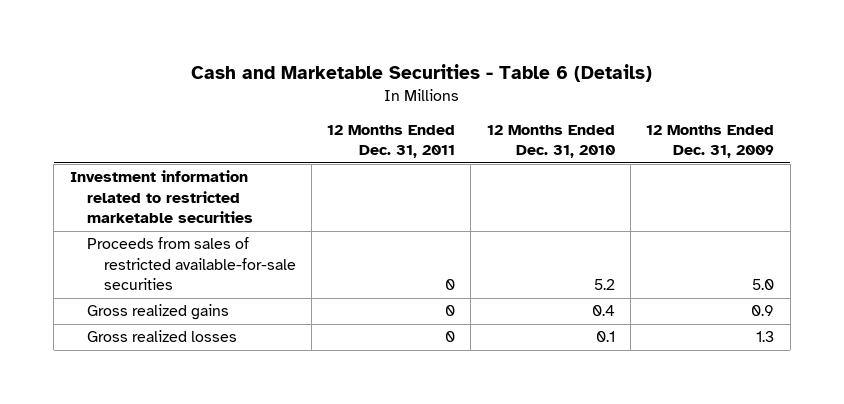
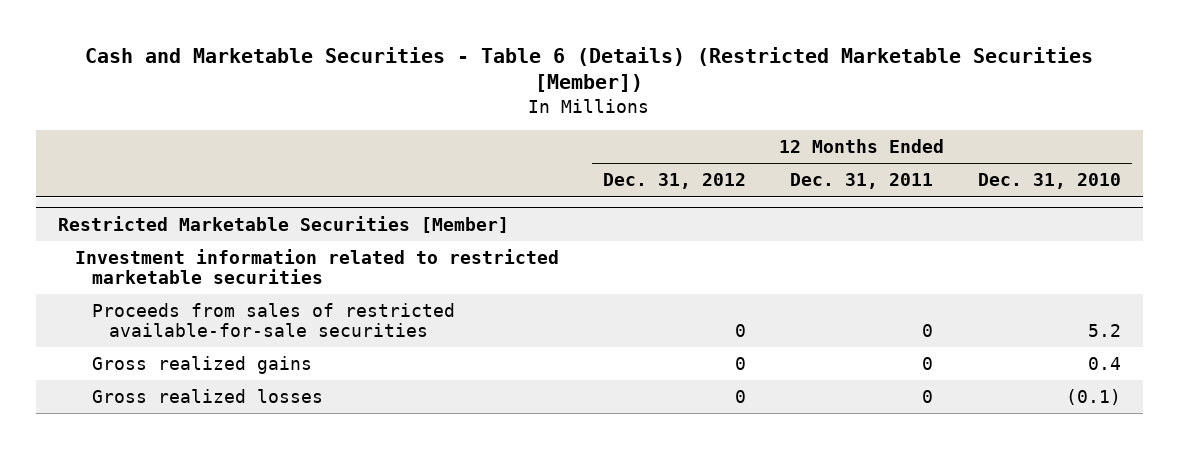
[191,63,653,82] Cash and Marketable Securities - Table 6 (Details) -> [85,46,1094,93] Cash and Marketable Securities - Table 6 (Details) (Restricted Marketable Securities [Member])
[646,125,775,159] 12 Months Ended Dec. 31, 2009 -> none
none -> [603,173,747,190] Dec. 31, 2012
none -> [57,215,509,233] Restricted Marketable Securities [Member]
[595,331,615,343] 0.1 -> [1065,389,1121,406] (0.1)

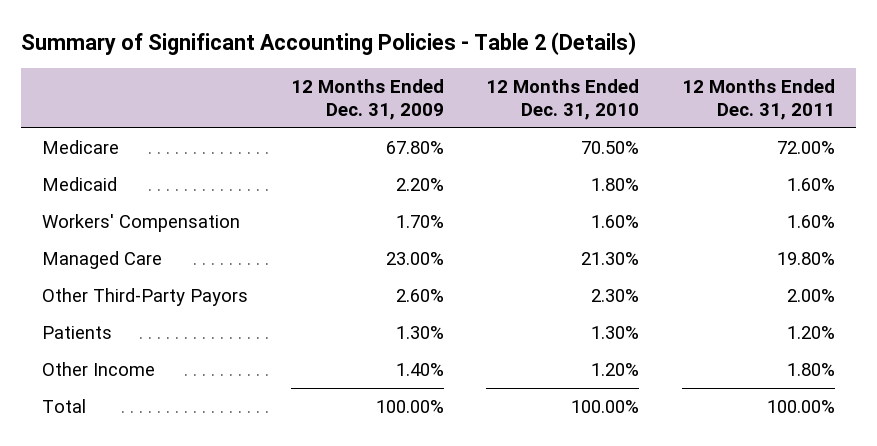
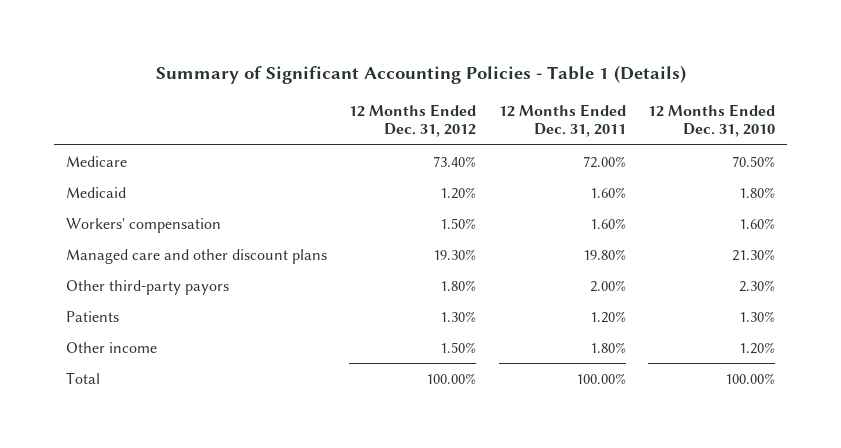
[20,31,636,55] Summary of Significant Accounting Policies - Table 2 (Details) -> [155,65,686,85] Summary of Significant Accounting Policies - Table 1 (Details)
[290,79,444,120] 12 Months Ended Dec. 31, 2009 -> none
none -> [349,103,477,138] 12 Months Ended Dec. 31, 2012
[42,214,241,233] Workers' Compensation -> [65,217,221,233] Workers' compensation
[42,251,163,270] Managed Care -> [65,248,327,264] Managed care and other discount plans
[42,288,249,307] Other Third-Party Payors -> [65,279,229,295] Other third-party payors
[42,362,156,377] Other Income -> [65,341,157,353] Other income

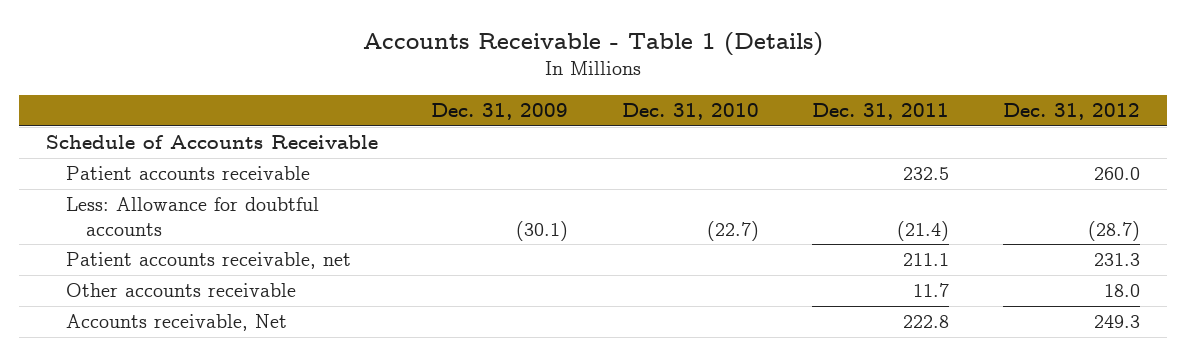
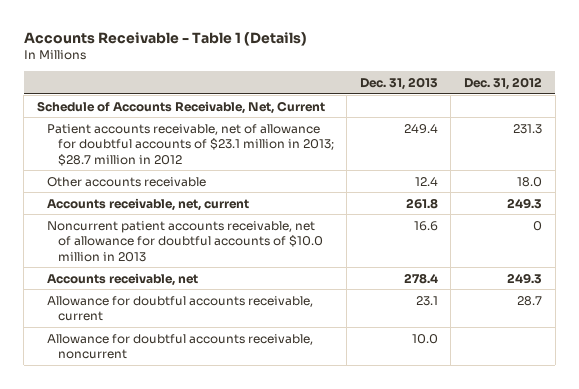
[431,103,569,121] Dec. 31, 2009 -> none
[621,103,759,121] Dec. 31, 2010 -> none
[812,103,950,121] Dec. 31, 2011 -> none
none -> [359,76,438,90] Dec. 31, 2013
[65,166,310,181] Patient accounts receivable -> none
[65,197,319,236] Less: Allowance for doubtful accounts -> none
[45,135,378,150] Schedule of Accounts Receivable -> [37,100,326,114] Schedule of Accounts Receivable, Net, Current
[65,252,351,270] Patient accounts receivable, net -> [47,123,334,166] Patient accounts receivable, net of allowance for doubtful accounts of $23.1 million in 2013; $28.7 million in 2012
[65,314,287,332] Accounts receivable, Net -> [47,197,250,211] Accounts receivable, net, current
none -> [47,220,323,262] Noncurrent patient accounts receivable, net of allowance for doubtful accounts of $10.0 million in 2013
none -> [47,272,199,286] Accounts receivable, net
none -> [47,295,314,322] Allowance for doubtful accounts receivable, current
none -> [47,333,314,360] Allowance for doubtful accounts receivable, noncurrent

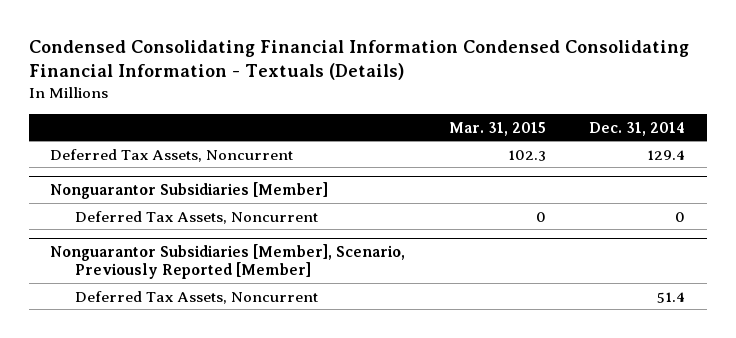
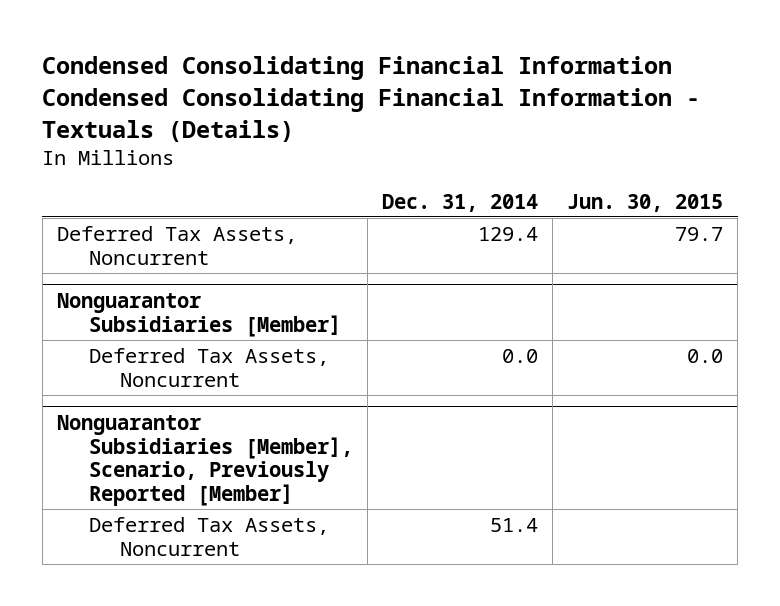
[448,121,546,136] Mar. 31, 2015 -> none
none -> [567,193,724,212] Jun. 30, 2015
[675,211,686,222] 0 -> [501,348,538,363] 0.0

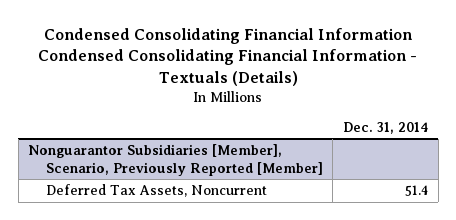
[567,193,724,212] Jun. 30, 2015 -> none
[57,225,298,265] Deferred Tax Assets, Noncurrent -> none
[57,292,341,337] Nonguarantor Subsidiaries [Member] -> none
[88,347,329,387] Deferred Tax Assets, Noncurrent -> none

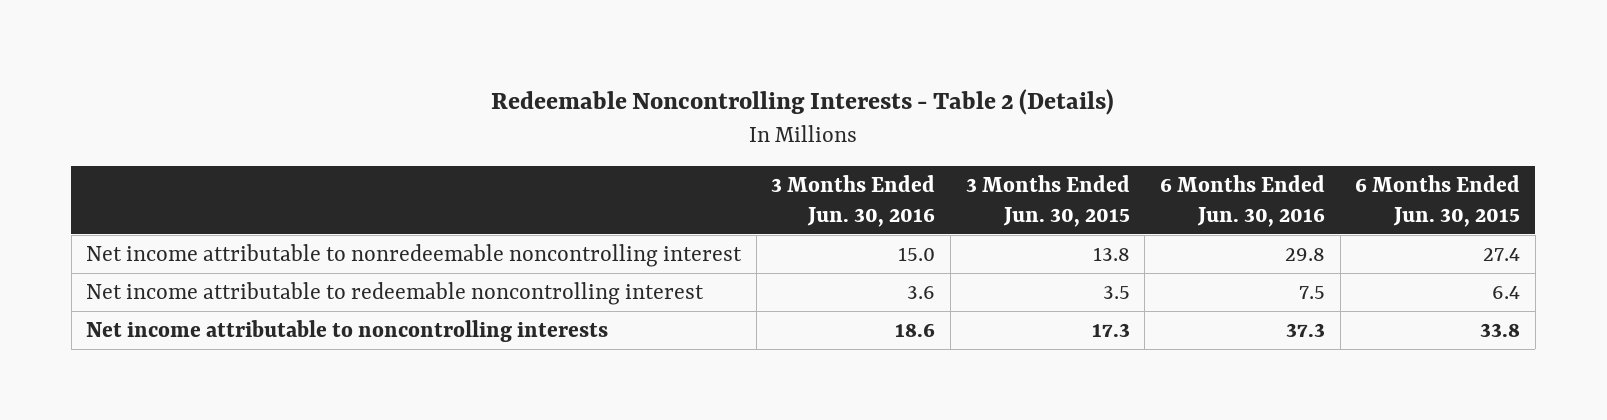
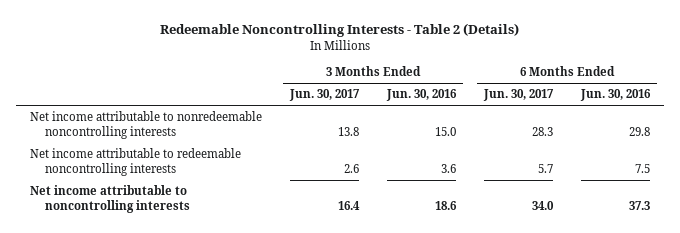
[965,174,1130,227] 3 Months Ended Jun. 30, 2015 -> none
[1355,174,1521,227] 6 Months Ended Jun. 30, 2015 -> none
none -> [289,89,361,102] Jun. 30, 2017
none -> [482,89,554,102] Jun. 30, 2017
[86,243,743,267] Net income attributable to nonredeemable noncontrolling interest -> [30,111,263,139] Net income attributable to nonredeemable noncontrolling interests
[86,281,705,305] Net income attributable to redeemable noncontrolling interest -> [30,148,242,176] Net income attributable to redeemable noncontrolling interests

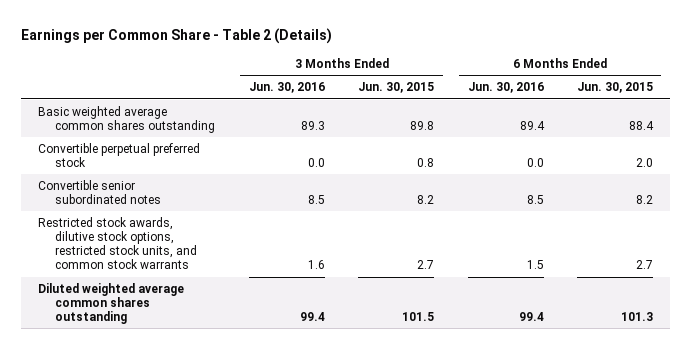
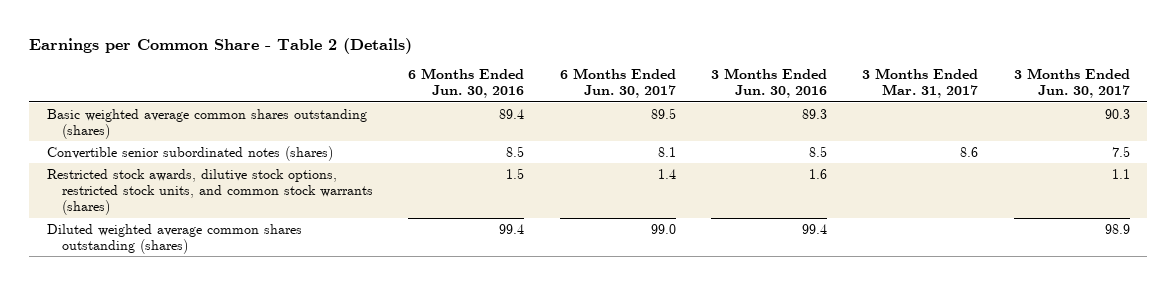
[358,82,435,94] Jun. 30, 2015 -> none
[577,82,654,94] Jun. 30, 2015 -> none
none -> [559,67,676,99] 6 Months Ended Jun. 30, 2017
none -> [862,67,979,99] 3 Months Ended Mar. 31, 2017
none -> [1013,67,1130,99] 3 Months Ended Jun. 30, 2017
[38,142,201,168] Convertible perpetual preferred stock -> none
[38,105,216,134] Basic weighted average common shares outstanding -> [46,108,367,140] Basic weighted average common shares outstanding (shares)
[38,179,162,205] Convertible senior subordinated notes -> [46,145,333,161] Convertible senior subordinated notes (shares)
[38,216,198,270] Restricted stock awards, dilutive stock options, restricted stock units, and common stock warrants -> [46,168,374,216] Restricted stock awards, dilutive stock options, restricted stock units, and common stock warrants (shares)
[38,282,185,325] Diluted weighted average common shares outstanding -> [46,223,302,255] Diluted weighted average common shares outstanding (shares)

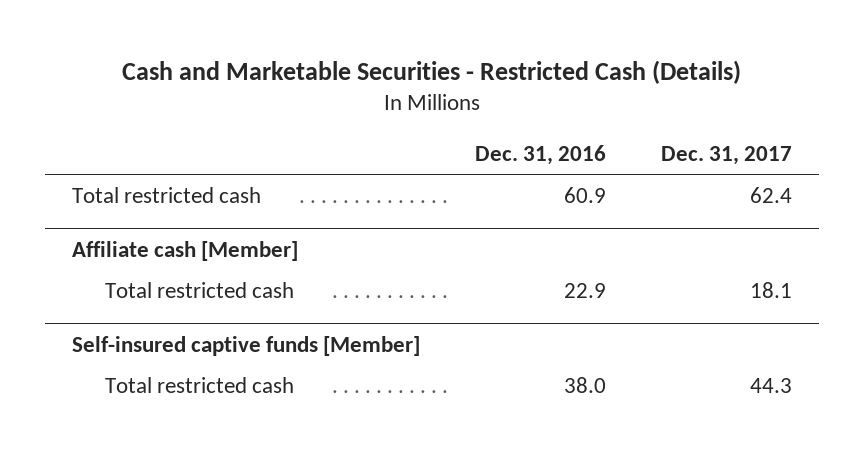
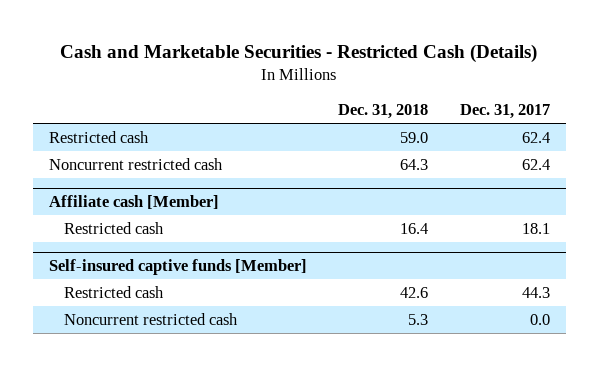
[475,144,607,165] Dec. 31, 2016 -> none
none -> [338,104,429,120] Dec. 31, 2018
[72,186,262,203] Total restricted cash -> [48,130,149,143] Restricted cash
none -> [48,157,223,170] Noncurrent restricted cash
[104,281,294,298] Total restricted cash -> [63,221,164,234] Restricted cash
[104,376,294,393] Total restricted cash -> [63,285,164,298] Restricted cash
none -> [63,312,238,325] Noncurrent restricted cash

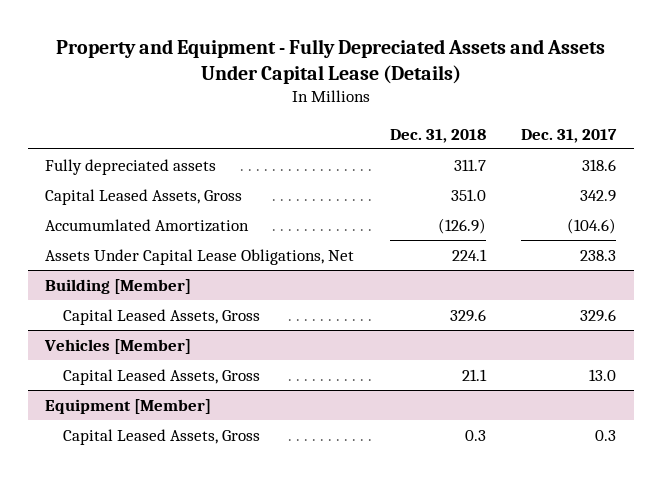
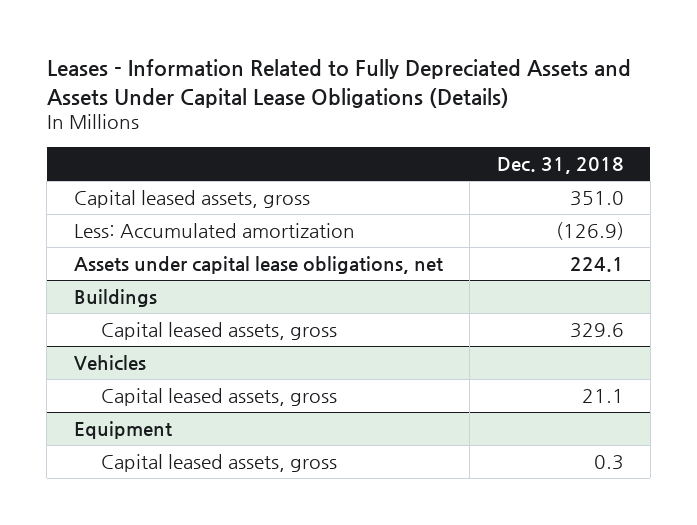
[55,38,605,84] Property and Equipment - Fully Depreciated Assets and Assets Under Capital Lease (Details) -> [46,59,631,108] Leases - Information Related to Fully Depreciated Assets and Assets Under Capital Lease Obligations (Details)
[521,128,618,143] Dec. 31, 2017 -> none
[45,158,217,175] Fully depreciated assets -> none
[45,188,243,205] Capital Leased Assets, Gross -> [73,190,310,209] Capital leased assets, gross
[45,218,250,232] Accumumlated Amortization -> [73,223,355,239] Less: Accumulated amortization
[45,248,355,265] Assets Under Capital Lease Obligations, Net -> [73,256,443,275] Assets under capital lease obligations, net
[45,278,192,294] Building [Member] -> [73,289,157,308] Buildings
[63,308,261,325] Capital Leased Assets, Gross -> [101,322,338,341] Capital leased assets, gross
[44,338,192,354] Vehicles [Member] -> [73,355,146,372] Vehicles
[63,368,261,385] Capital Leased Assets, Gross -> [101,388,338,407] Capital leased assets, gross
[45,398,212,414] Equipment [Member] -> [73,421,172,440] Equipment
[63,428,261,445] Capital Leased Assets, Gross -> [101,454,338,473] Capital leased assets, gross

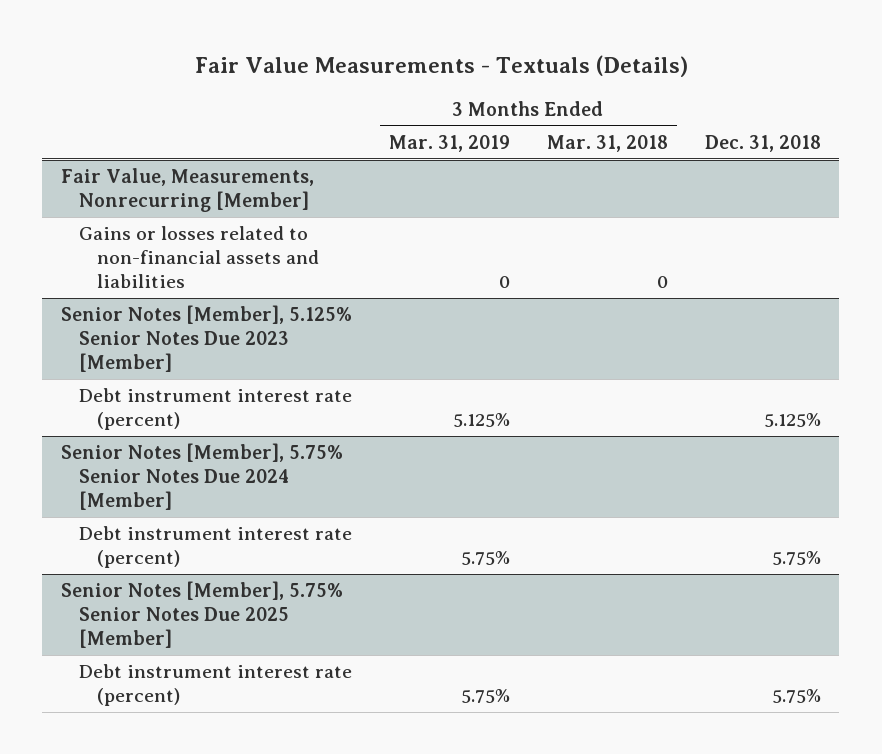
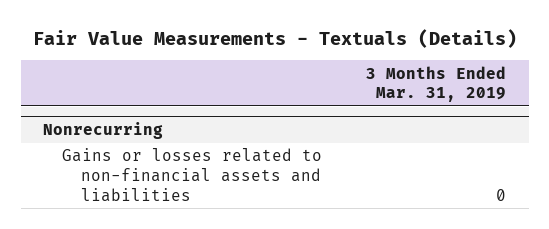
[546,135,668,153] Mar. 31, 2018 -> none
[704,135,821,153] Dec. 31, 2018 -> none
[60,168,314,213] Fair Value, Measurements, Nonrecurring [Member] -> [42,122,163,140] Nonrecurring
[60,305,352,372] Senior Notes [Member], 5.125% Senior Notes Due 2023 [Member] -> none
[78,388,352,431] Debt instrument interest rate (percent) -> none
[60,443,343,510] Senior Notes [Member], 5.75% Senior Notes Due 2024 [Member] -> none
[78,526,352,569] Debt instrument interest rate (percent) -> none
[60,581,343,648] Senior Notes [Member], 5.75% Senior Notes Due 2025 [Member] -> none
[78,664,352,707] Debt instrument interest rate (percent) -> none

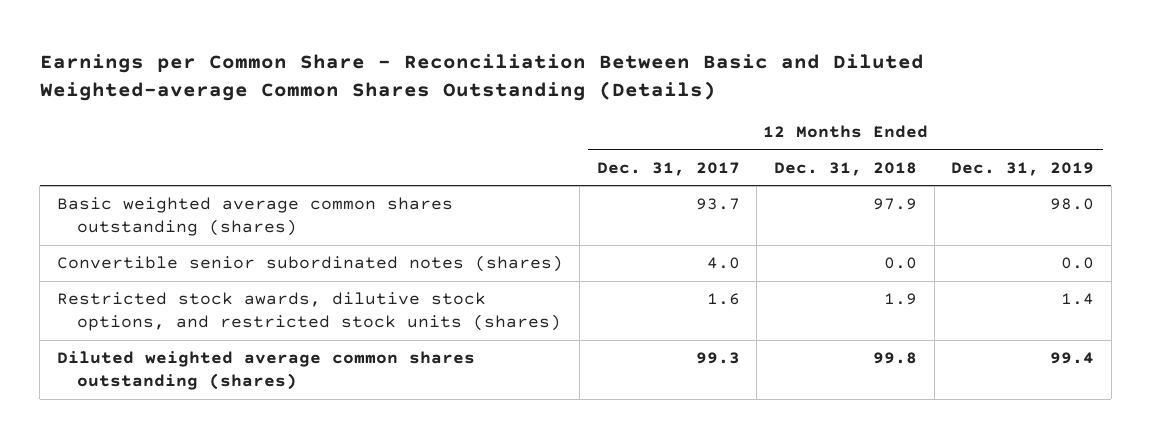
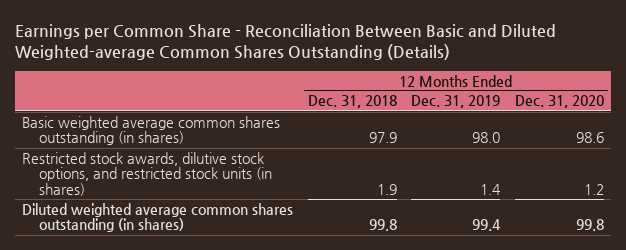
[596,161,740,176] Dec. 31, 2017 -> none
none -> [515,95,605,109] Dec. 31, 2020
[56,255,563,273] Convertible senior subordinated notes (shares) -> none
[56,197,453,237] Basic weighted average common shares outstanding (shares) -> [22,115,281,146] Basic weighted average common shares outstanding (in shares)
[56,292,561,332] Restricted stock awards, dilutive stock options, and restricted stock units (shares) -> [22,151,272,197] Restricted stock awards, dilutive stock options, and restricted stock units (in shares)
[56,351,475,391] Diluted weighted average common shares outstanding (shares) -> [22,202,294,233] Diluted weighted average common shares outstanding (in shares)

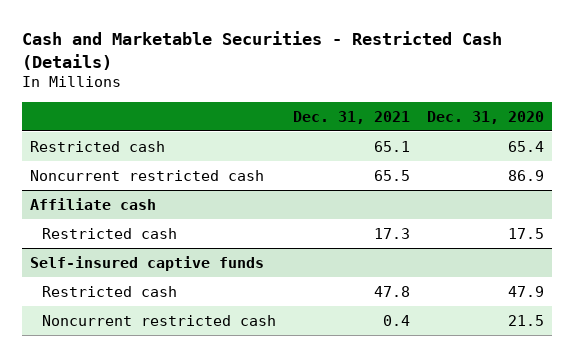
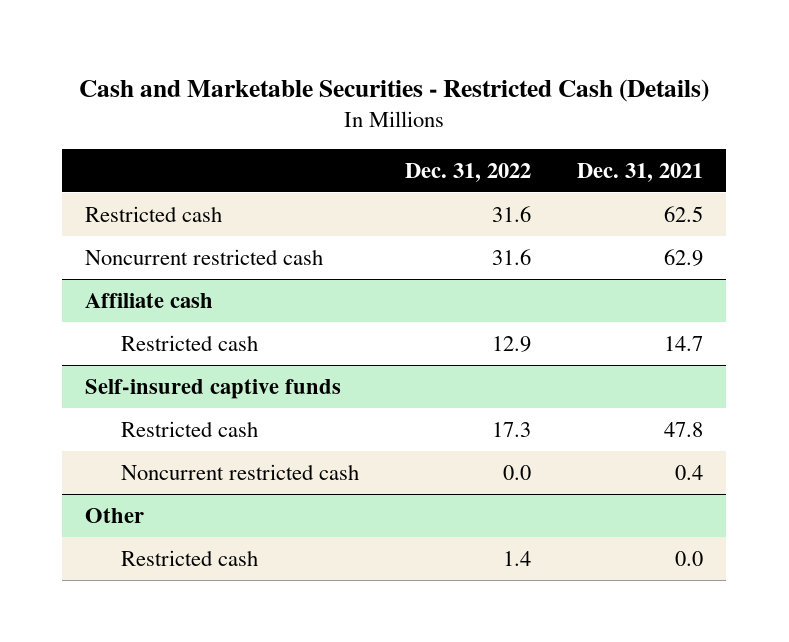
[426,110,544,124] Dec. 31, 2020 -> none
none -> [405,162,532,182] Dec. 31, 2022
[373,140,410,152] 65.1 -> [664,205,704,222] 62.5
[373,169,410,181] 65.5 -> [664,248,704,266] 62.9
[373,227,410,239] 17.3 -> [664,335,704,351] 14.7
none -> [85,507,145,523] Other
none -> [120,549,258,566] Restricted cash

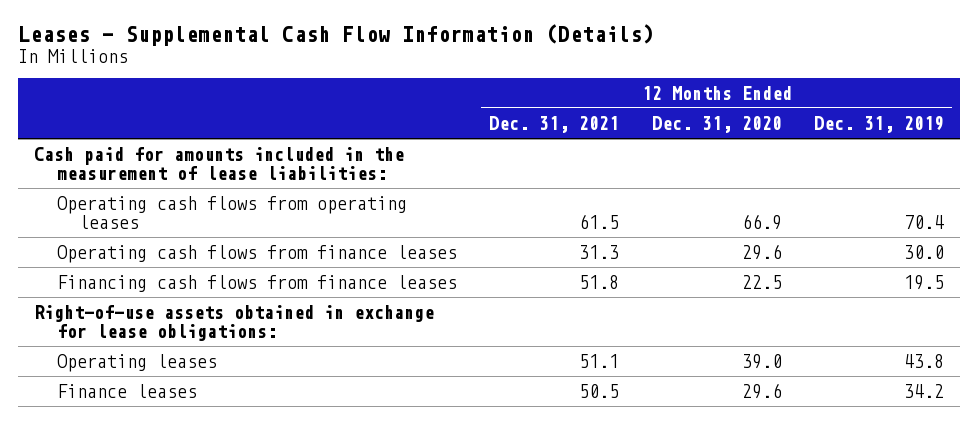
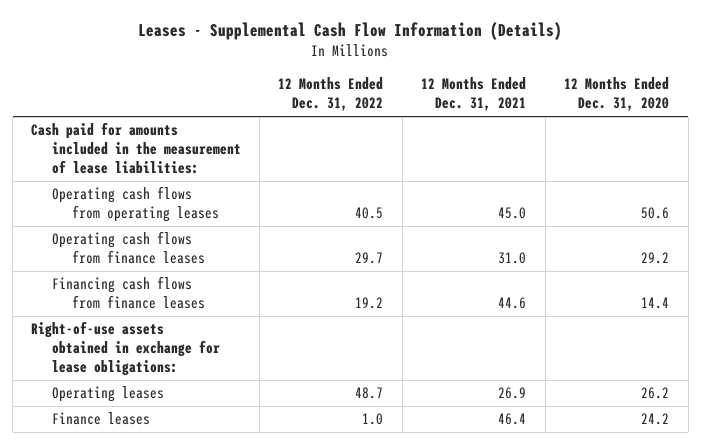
[813,116,944,134] Dec. 31, 2019 -> none
none -> [278,77,384,112] 12 Months Ended Dec. 31, 2022
[579,214,620,230] 61.5 -> [498,207,527,220] 45.0
[741,214,782,231] 66.9 -> [641,207,670,220] 50.6
[579,245,620,260] 31.3 -> [498,252,527,265] 31.0
[741,244,782,261] 29.6 -> [641,252,670,265] 29.2
[579,275,620,290] 51.8 -> [498,297,527,310] 44.6
[741,275,782,290] 22.5 -> [641,297,670,310] 14.4
[579,354,620,369] 51.1 -> [498,387,527,400] 26.9
[741,354,782,370] 39.0 -> [641,387,670,400] 26.2
[579,384,620,399] 50.5 -> [498,413,527,426] 46.4
[741,383,782,400] 29.6 -> [641,413,670,426] 24.2

